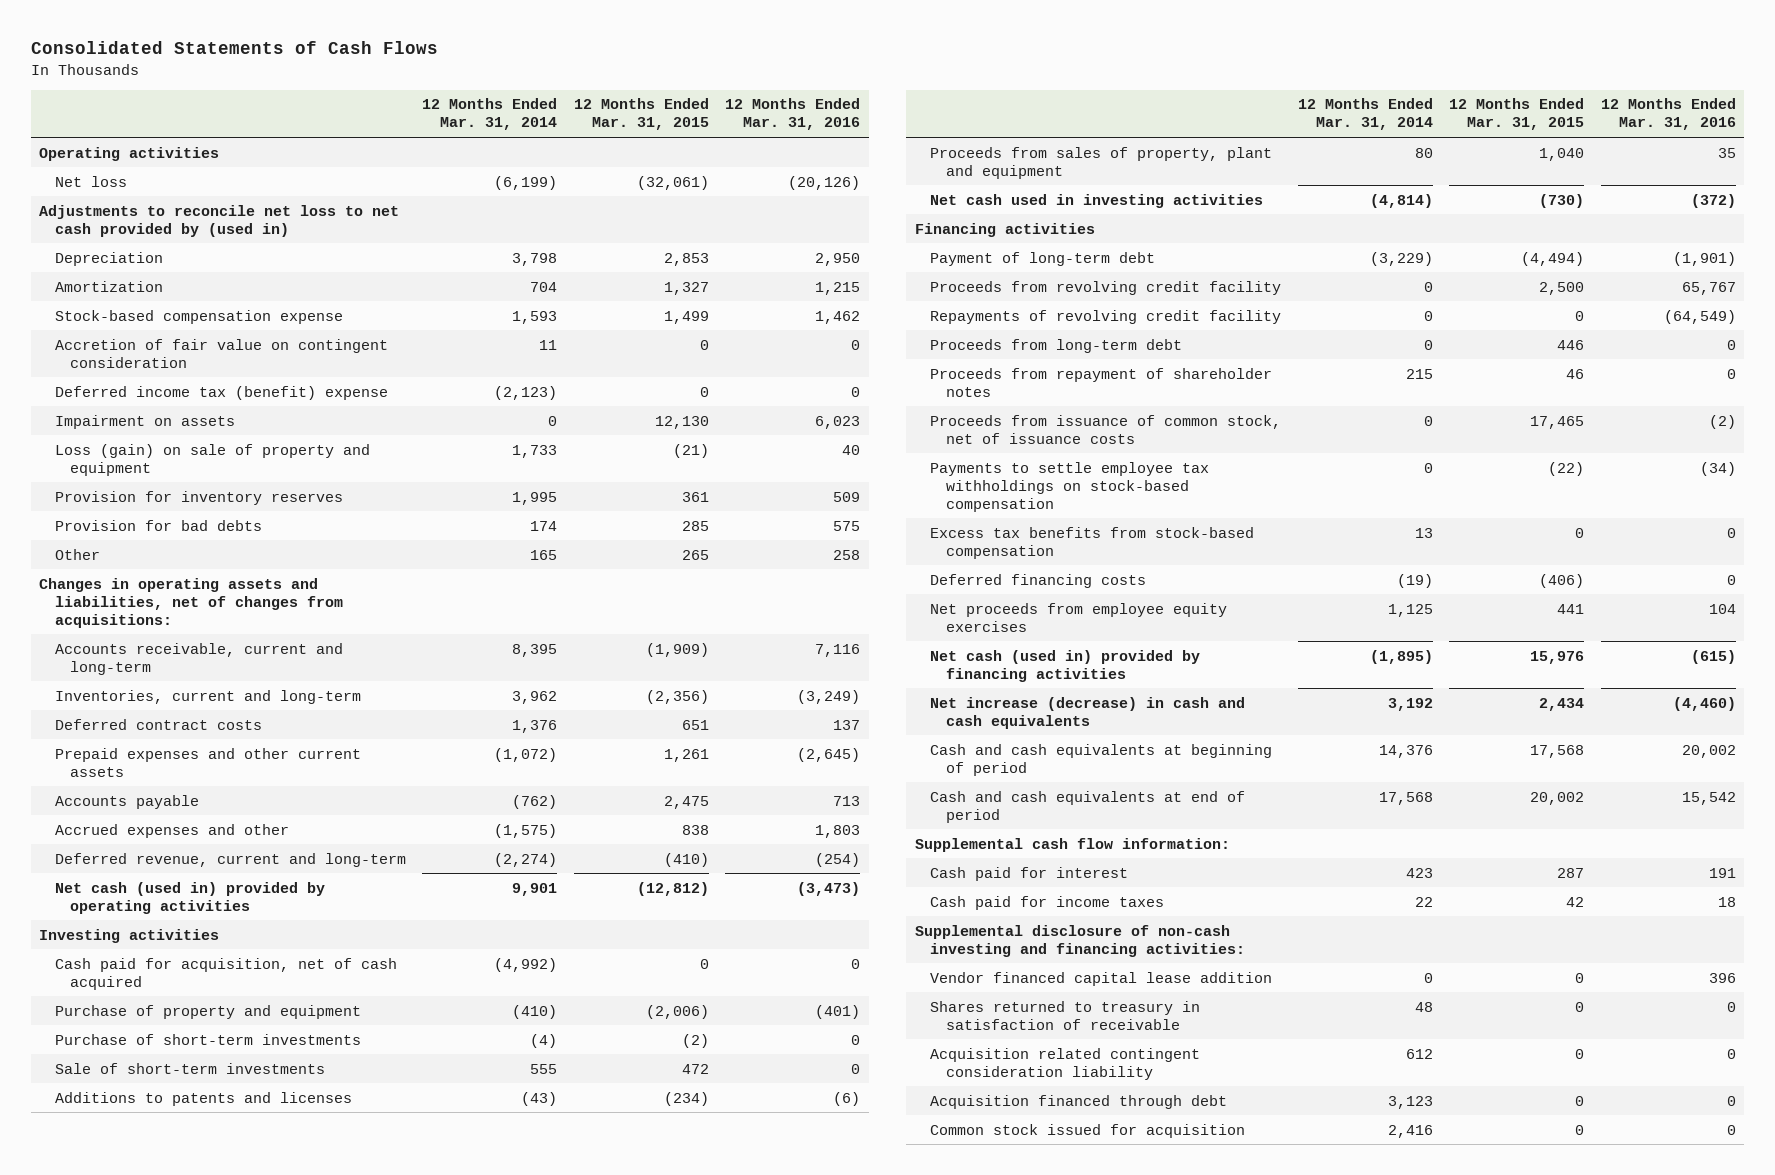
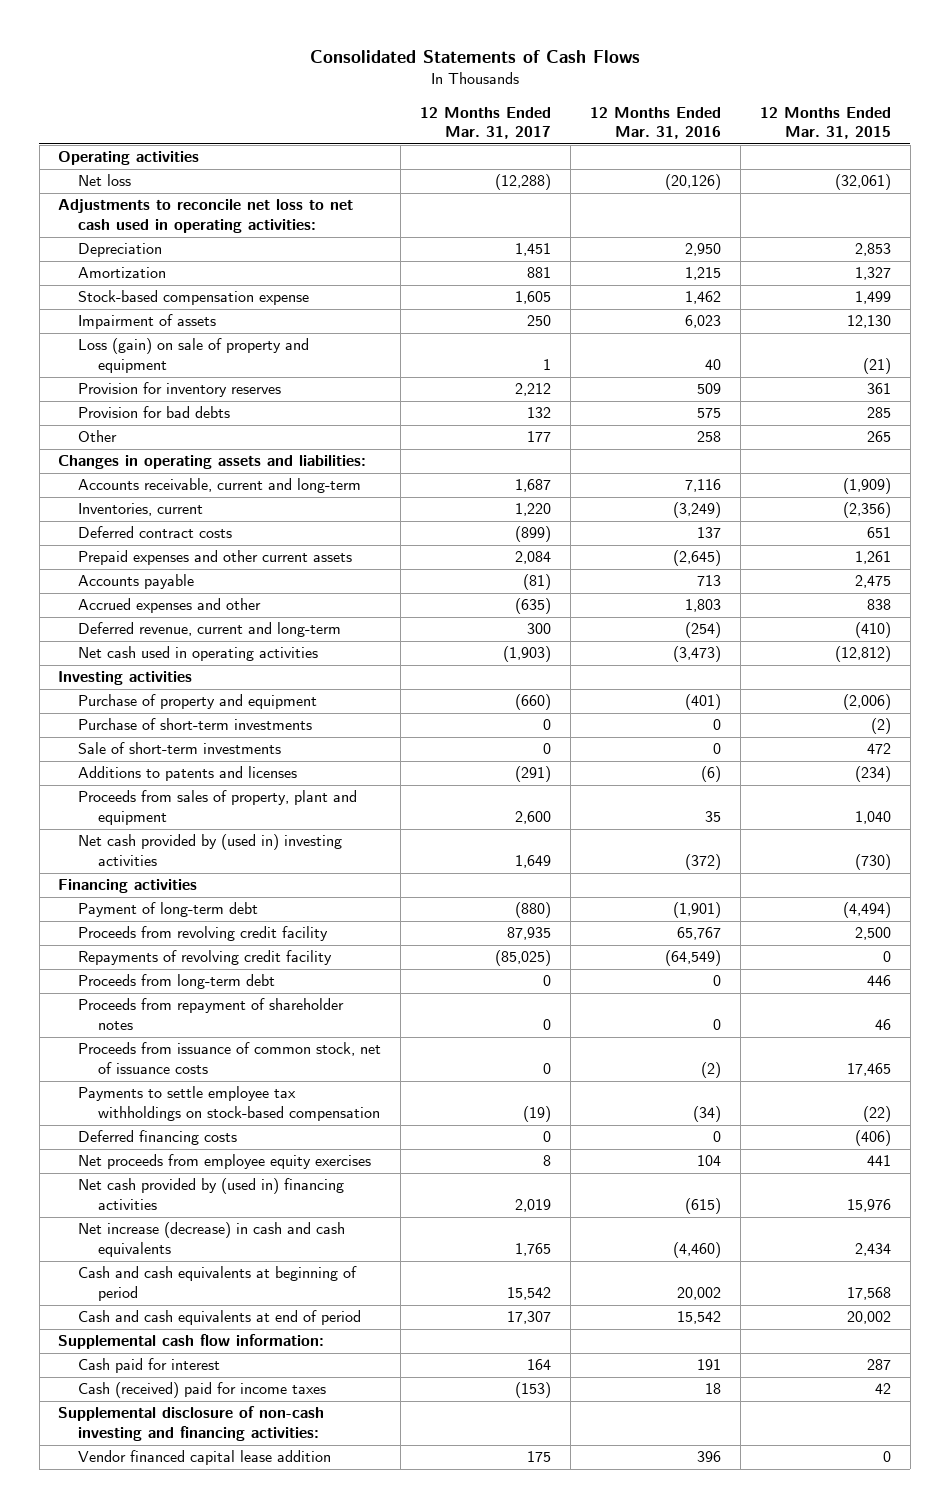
[422,98,558,131] 12 Months Ended Mar. 31, 2014 -> none
none -> [419,106,551,139] 12 Months Ended Mar. 31, 2017
[38,204,399,237] Adjustments to reconcile net loss to net cash provided by (used in) -> [58,199,354,233] Adjustments to reconcile net loss to net cash used in operating activities:
[54,338,388,368] Accretion of fair value on contingent consideration -> none
[54,385,388,400] Deferred income tax (benefit) expense -> none
[54,414,235,429] Impairment on assets -> [78,314,217,330] Impairment of assets
[38,577,343,628] Changes in operating assets and liabilities, net of changes from acquisitions: -> [58,455,367,470] Changes in operating assets and liabilities:
[54,689,361,704] Inventories, current and long-term -> [78,503,204,517] Inventories, current
[54,881,325,914] Net cash (used in) provided by operating activities -> [78,646,319,662] Net cash used in operating activities
[54,957,397,990] Cash paid for acquisition, net of cash acquired -> none
[930,193,1264,208] Net cash used in investing activities -> [78,834,343,866] Net cash provided by (used in) investing activities
[930,526,1255,559] Excess tax benefits from stock-based compensation -> none
[930,649,1201,682] Net cash (used in) provided by financing activities -> [78,1178,345,1210] Net cash provided by (used in) financing activities
[930,895,1165,910] Cash paid for income taxes -> [78,1382,327,1399] Cash (received) paid for income taxes
[930,1000,1201,1030] Shares returned to treasury in satisfaction of receivable -> none
[930,1047,1201,1080] Acquisition related contingent consideration liability -> none
[930,1094,1228,1109] Acquisition financed through debt -> none
[930,1123,1246,1138] Common stock issued for acquisition -> none

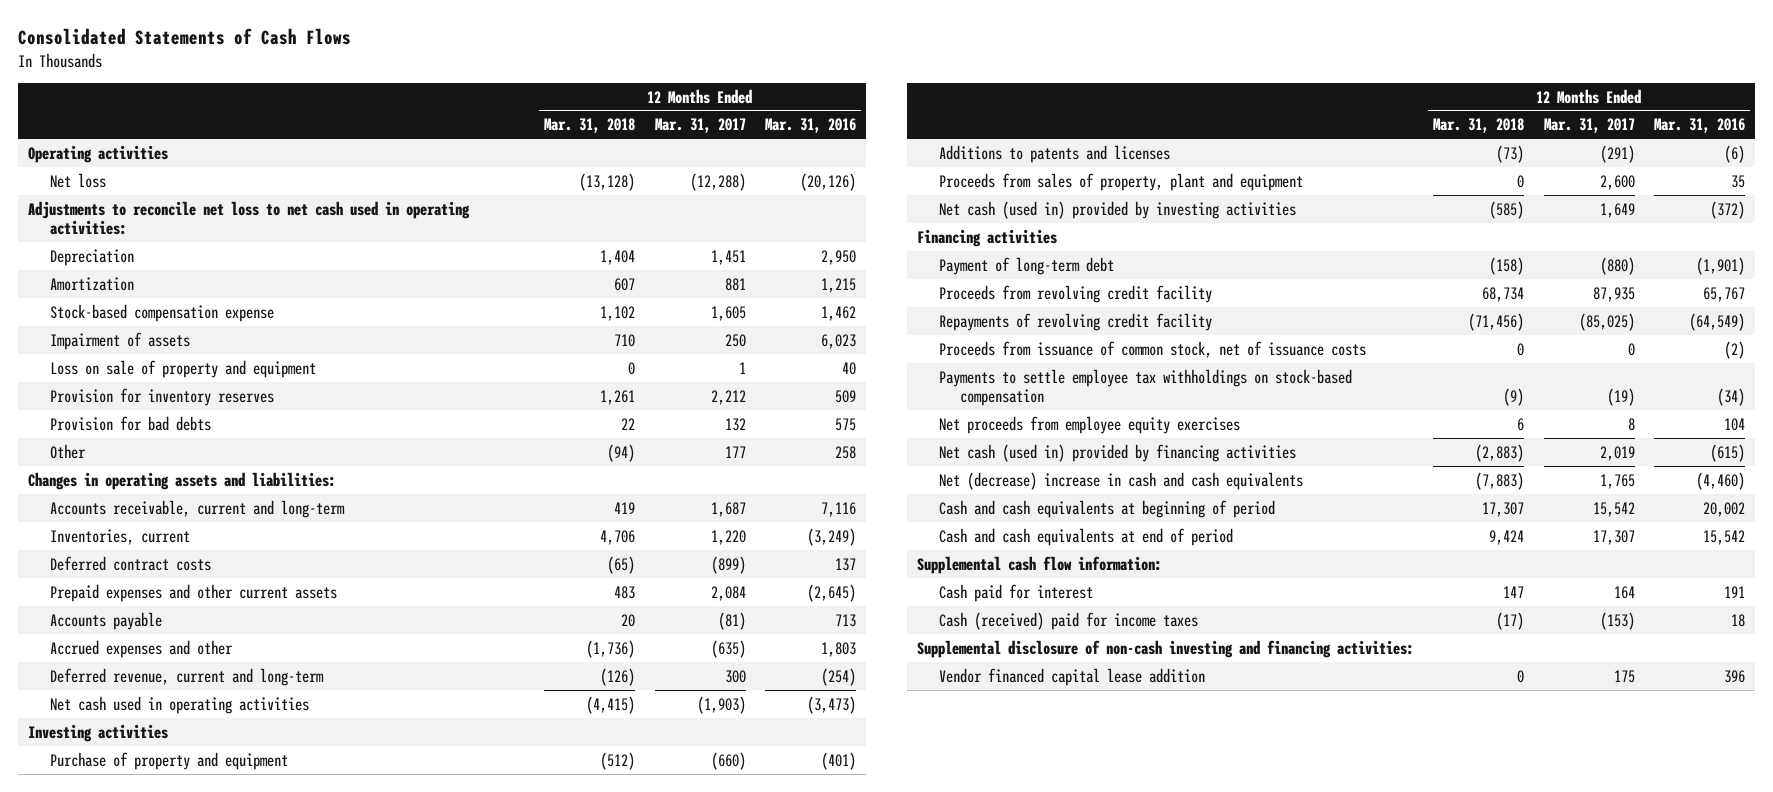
[759,106,891,139] 12 Months Ended Mar. 31, 2015 -> none
none -> [544,118,636,134] Mar. 31, 2018
[78,338,310,373] Loss (gain) on sale of property and equipment -> [49,359,316,378] Loss on sale of property and equipment
[78,718,313,731] Purchase of short-term investments -> none
[78,742,282,755] Sale of short-term investments -> none
[78,834,343,866] Net cash provided by (used in) investing activities -> [938,200,1296,219] Net cash (used in) provided by investing activities
[78,974,276,990] Proceeds from long-term debt -> none
[78,998,345,1030] Proceeds from repayment of shareholder notes -> none
[78,1130,238,1146] Deferred financing costs -> none
[78,1178,345,1210] Net cash provided by (used in) financing activities -> [938,443,1296,462] Net cash (used in) provided by financing activities
[78,1222,346,1257] Net increase (decrease) in cash and cash equivalents -> [938,471,1303,490] Net (decrease) increase in cash and cash equivalents

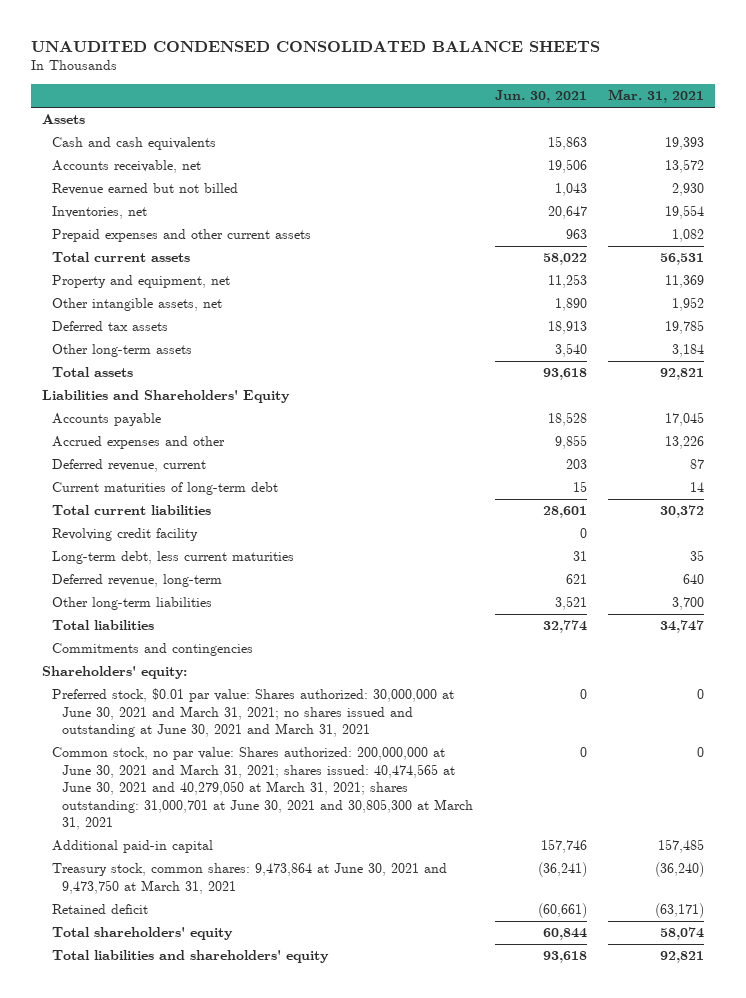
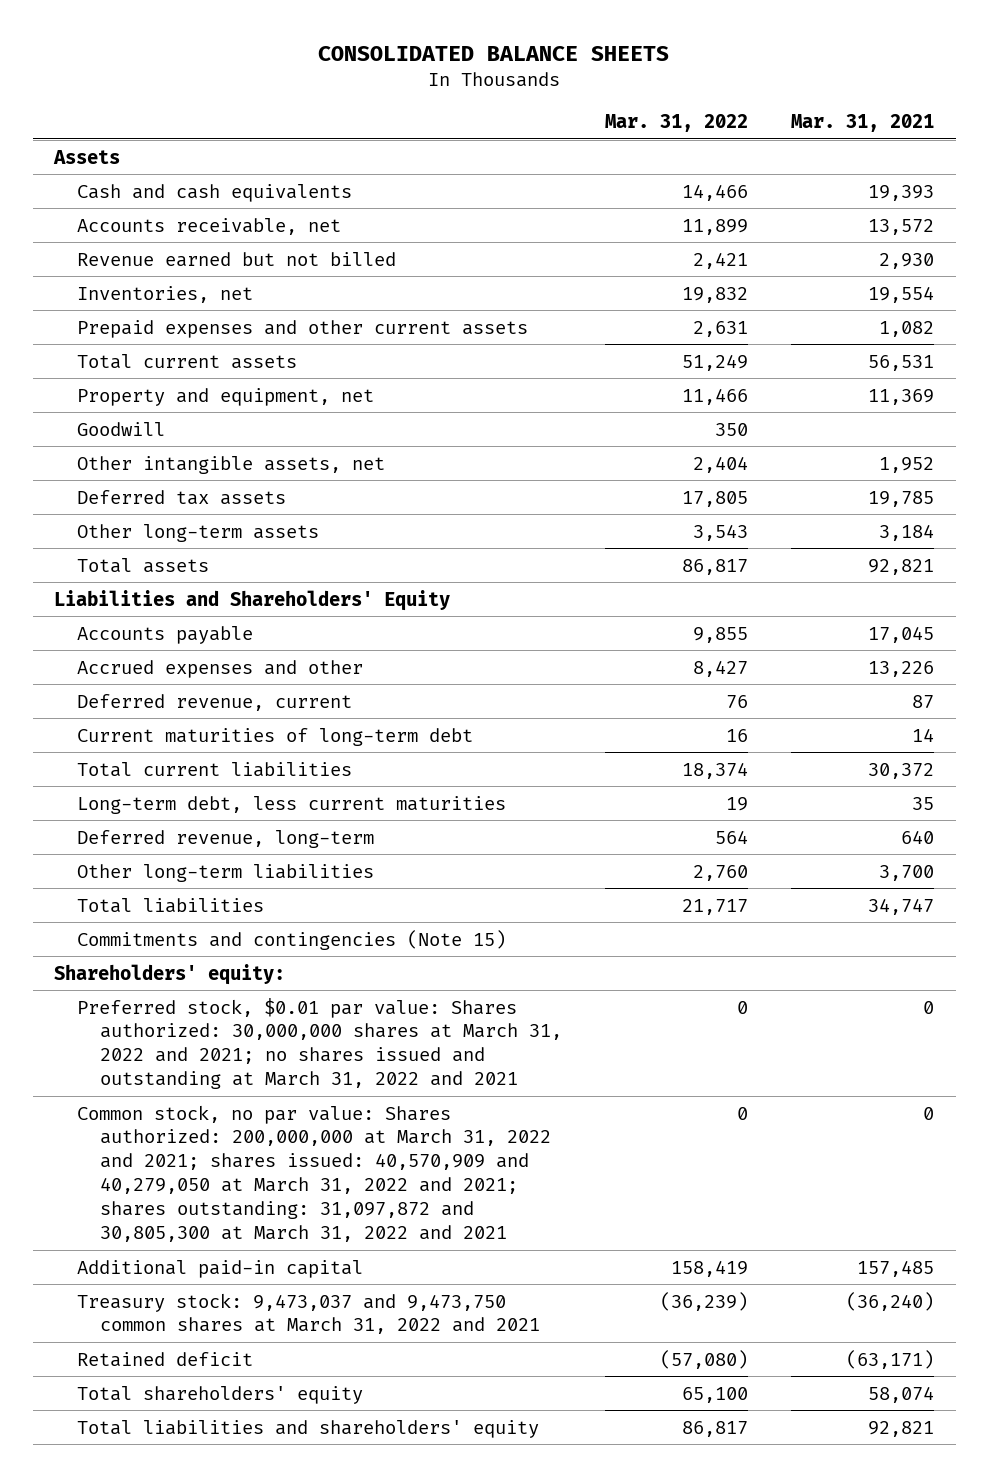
[30,40,600,52] UNAUDITED CONDENSED CONSOLIDATED BALANCE SHEETS -> [318,46,670,62] CONSOLIDATED BALANCE SHEETS
[494,90,587,104] Jun. 30, 2021 -> none
none -> [605,114,749,133] Mar. 31, 2022
none -> [77,421,166,436] Goodwill
[51,528,198,542] Revolving credit facility -> none
[51,643,253,657] Commitments and contingencies -> [77,929,507,950] Commitments and contingencies (Note 15)
[51,688,454,738] Preferred stock, $0.01 par value: Shares authorized: 30,000,000 at June 30, 2021 and March 31, 2021; no shares issued and outstanding at June 30, 2021 and March 31, 2021 -> [77,997,562,1090] Preferred stock, $0.01 par value: Shares authorized: 30,000,000 shares at March 31, 2022 and 2021; no shares issued and outstanding at March 31, 2022 and 2021
[51,747,473,831] Common stock, no par value: Shares authorized: 200,000,000 at June 30, 2021 and March 31, 2021; shares issued: 40,474,565 at June 30, 2021 and 40,279,050 at March 31, 2021; shares outstanding: 31,000,701 at June 30, 2021 and 30,805,300 at March 31, 2021 -> [77,1104,551,1242] Common stock, no par value: Shares authorized: 200,000,000 at March 31, 2022 and 2021; shares issued: 40,570,909 and 40,279,050 at March 31, 2022 and 2021; shares outstanding: 31,097,872 and 30,805,300 at March 31, 2022 and 2021
[51,863,447,894] Treasury stock, common shares: 9,473,864 at June 30, 2021 and 9,473,750 at March 31, 2021 -> [77,1292,540,1335] Treasury stock: 9,473,037 and 9,473,750 common shares at March 31, 2022 and 2021

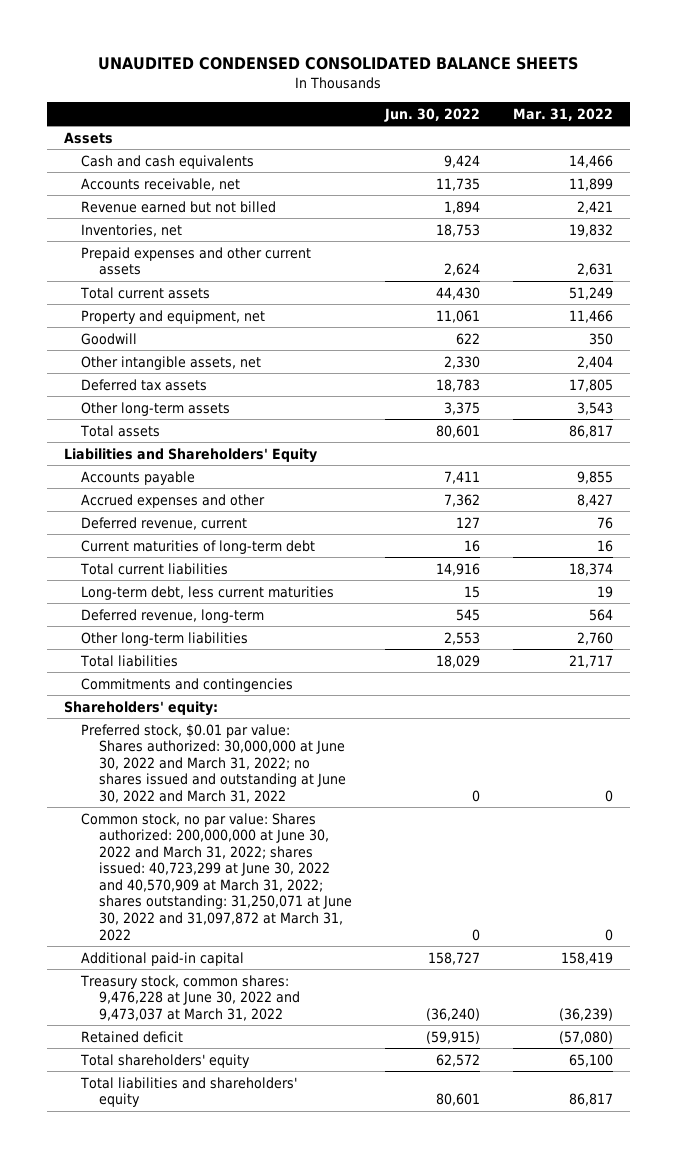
[318,46,670,62] CONSOLIDATED BALANCE SHEETS -> [98,56,579,70] UNAUDITED CONDENSED CONSOLIDATED BALANCE SHEETS
[791,114,935,133] Mar. 31, 2021 -> none
none -> [384,107,481,122] Jun. 30, 2022
[77,929,507,950] Commitments and contingencies (Note 15) -> [81,677,294,692] Commitments and contingencies
[77,997,562,1090] Preferred stock, $0.01 par value: Shares authorized: 30,000,000 shares at March 31, 2022 and 2021; no shares issued and outstanding at March 31, 2022 and 2021 -> [81,723,347,803] Preferred stock, $0.01 par value: Shares authorized: 30,000,000 at June 30, 2022 and March 31, 2022; no shares issued and outstanding at June 30, 2022 and March 31, 2022
[77,1104,551,1242] Common stock, no par value: Shares authorized: 200,000,000 at March 31, 2022 and 2021; shares issued: 40,570,909 and 40,279,050 at March 31, 2022 and 2021; shares outstanding: 31,097,872 and 30,805,300 at March 31, 2022 and 2021 -> [81,812,353,941] Common stock, no par value: Shares authorized: 200,000,000 at June 30, 2022 and March 31, 2022; shares issued: 40,723,299 at June 30, 2022 and 40,570,909 at March 31, 2022; shares outstanding: 31,250,071 at June 30, 2022 and 31,097,872 at March 31, 2022
[77,1292,540,1335] Treasury stock: 9,473,037 and 9,473,750 common shares at March 31, 2022 and 2021 -> [80,974,301,1021] Treasury stock, common shares: 9,476,228 at June 30, 2022 and 9,473,037 at March 31, 2022

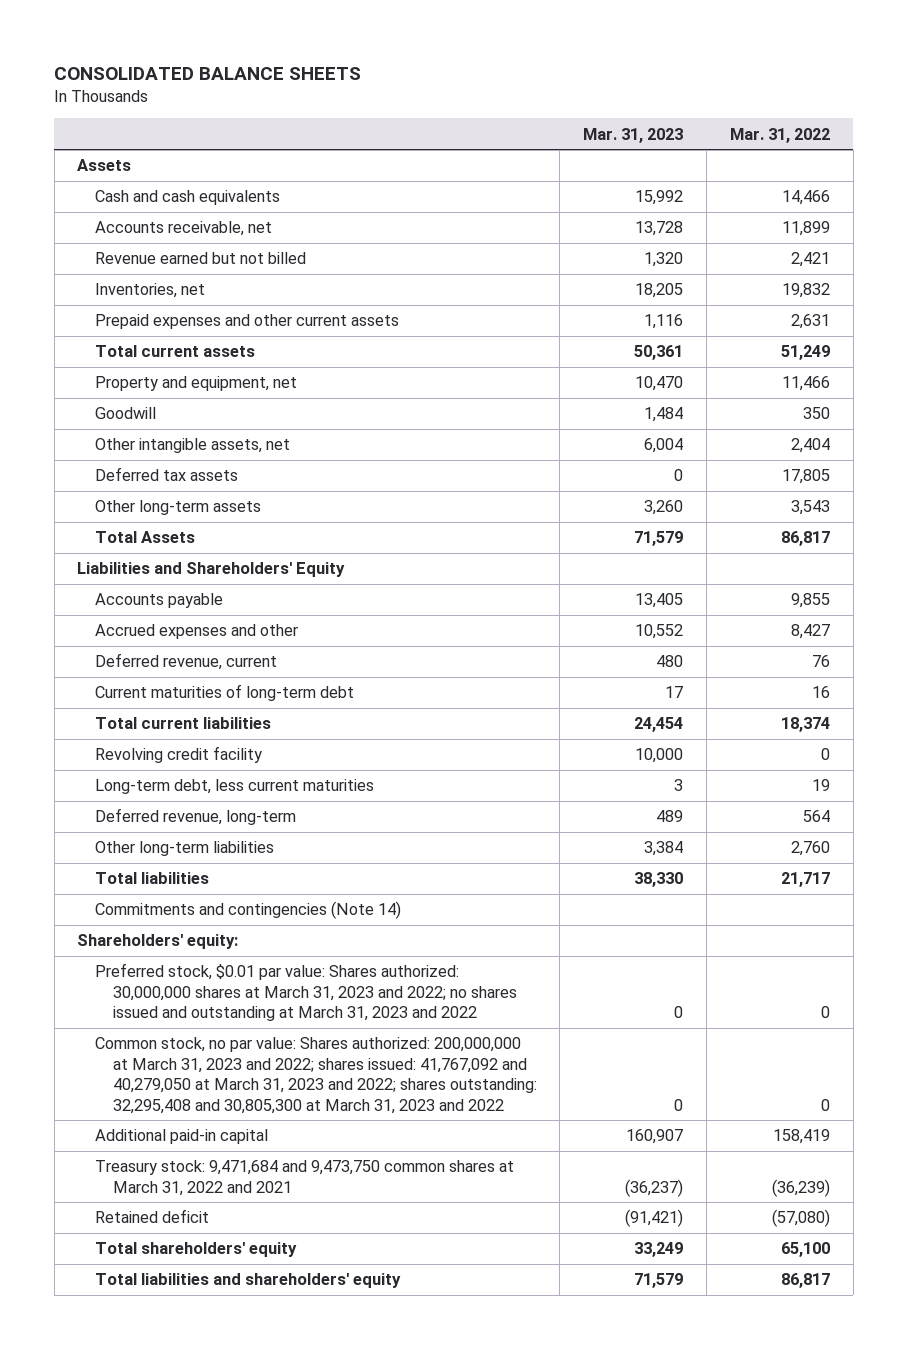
[98,56,579,70] UNAUDITED CONDENSED CONSOLIDATED BALANCE SHEETS -> [54,66,362,80] CONSOLIDATED BALANCE SHEETS
[384,107,481,122] Jun. 30, 2022 -> none
none -> [583,127,684,143] Mar. 31, 2023
[80,424,161,437] Total assets -> [94,531,195,544] Total Assets
none -> [94,746,262,764] Revolving credit facility
[81,677,294,692] Commitments and contingencies -> [94,901,401,920] Commitments and contingencies (Note 14)
[81,723,347,803] Preferred stock, $0.01 par value: Shares authorized: 30,000,000 at June 30, 2022 and March 31, 2022; no shares issued and outstanding at June 30, 2022 and March 31, 2022 -> [94,963,517,1022] Preferred stock, $0.01 par value: Shares authorized: 30,000,000 shares at March 31, 2023 and 2022; no shares issued and outstanding at March 31, 2023 and 2022
[81,812,353,941] Common stock, no par value: Shares authorized: 200,000,000 at June 30, 2022 and March 31, 2022; shares issued: 40,723,299 at June 30, 2022 and 40,570,909 at March 31, 2022; shares outstanding: 31,250,071 at June 30, 2022 and 31,097,872 at March 31, 2022 -> [94,1037,537,1114] Common stock, no par value: Shares authorized: 200,000,000 at March 31, 2023 and 2022; shares issued: 41,767,092 and 40,279,050 at March 31, 2023 and 2022; shares outstanding: 32,295,408 and 30,805,300 at March 31, 2023 and 2022
[80,974,301,1021] Treasury stock, common shares: 9,476,228 at June 30, 2022 and 9,473,037 at March 31, 2022 -> [94,1160,514,1196] Treasury stock: 9,471,684 and 9,473,750 common shares at March 31, 2022 and 2021

